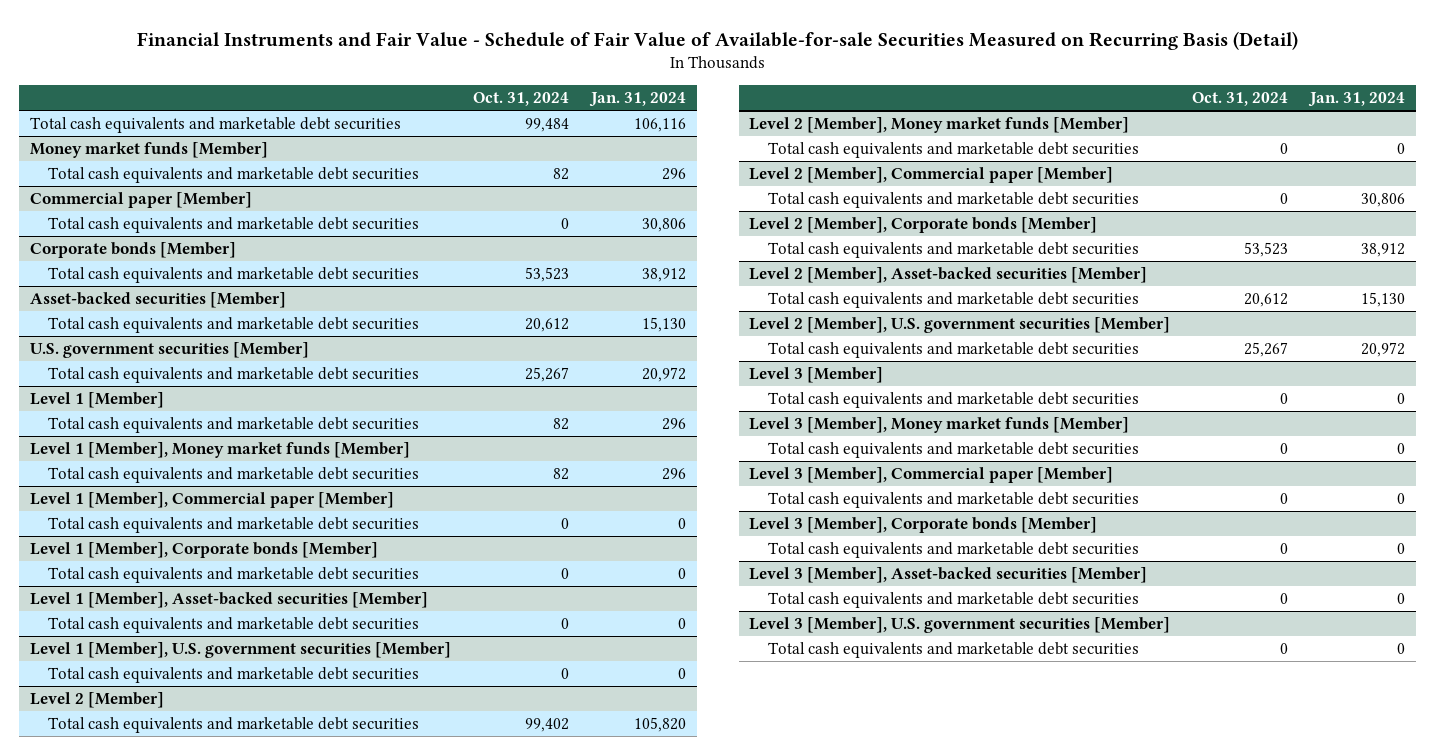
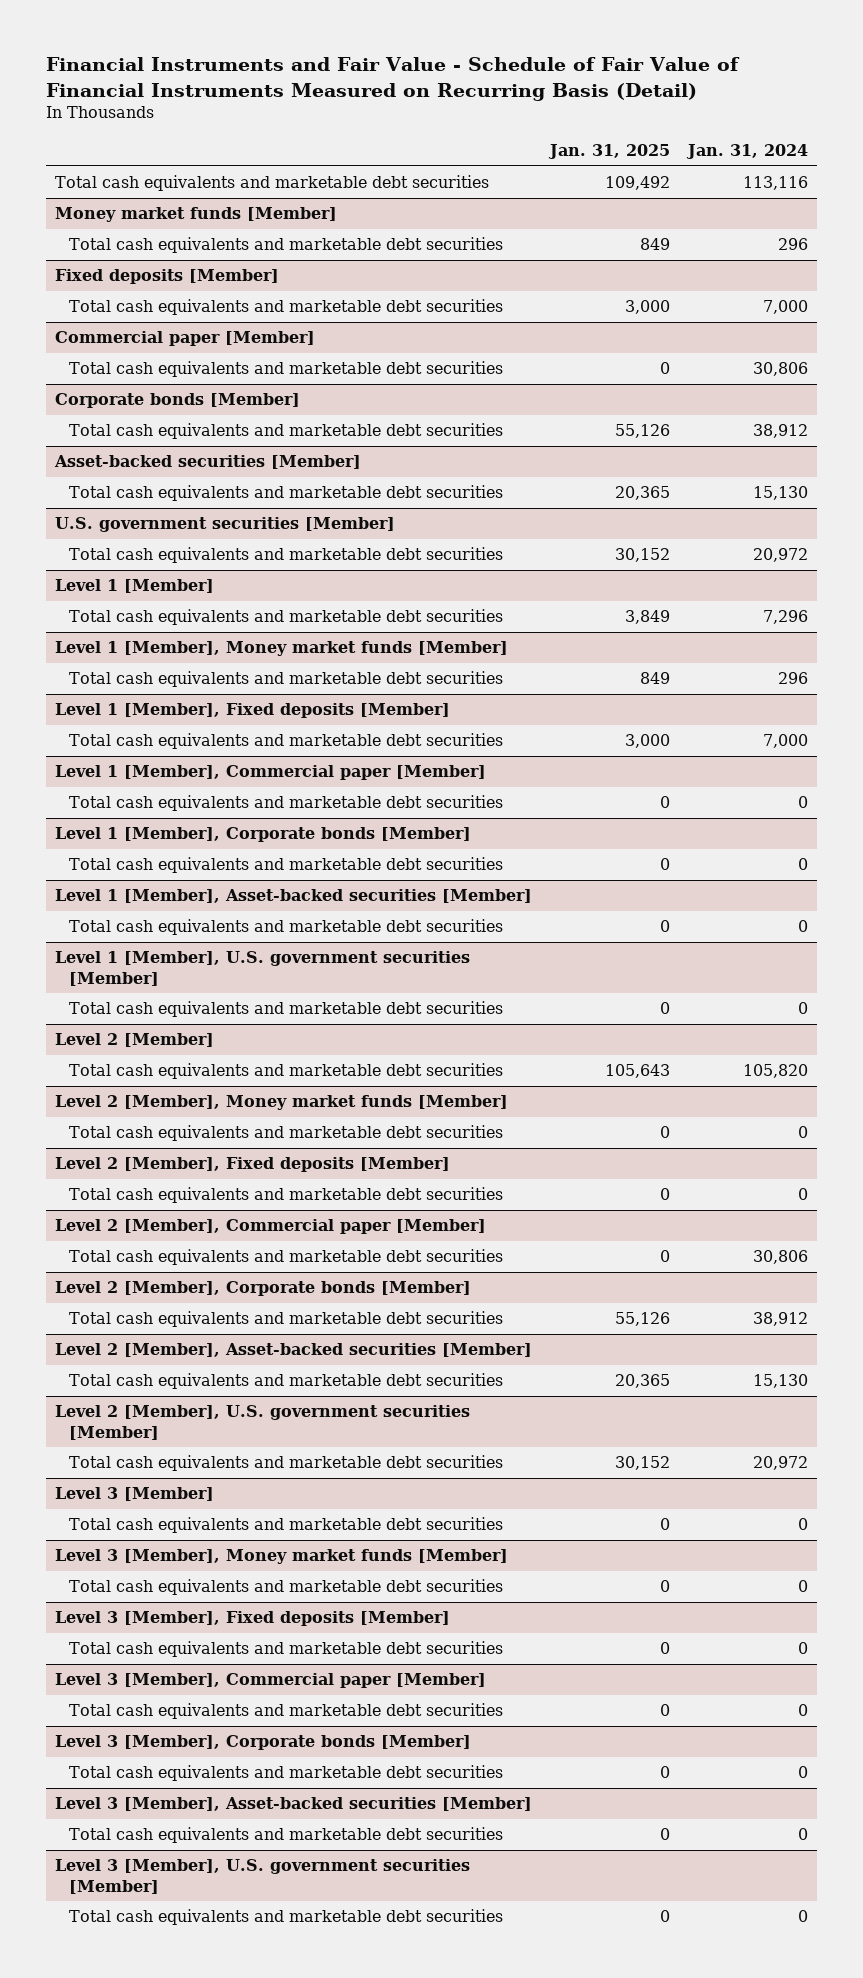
[136,30,1298,50] Financial Instruments and Fair Value - Schedule of Fair Value of Available-for-sale Securities Measured on Recurring Basis (Detail) -> [46,57,741,101] Financial Instruments and Fair Value - Schedule of Fair Value of Financial Instruments Measured on Recurring Basis (Detail)
[473,92,570,107] Oct. 31, 2024 -> none
none -> [547,144,670,160] Jan. 31, 2025
[633,118,686,133] 106,116 -> [742,176,808,191] 113,116
none -> [55,269,280,285] Fixed deposits [Member]
none -> [69,299,504,316] Total cash equivalents and marketable debt securities
[661,418,686,431] 296 -> [762,610,808,625] 7,296
none -> [55,703,451,719] Level 1 [Member], Fixed deposits [Member]
none -> [69,733,504,750] Total cash equivalents and marketable debt securities
none -> [55,1157,451,1173] Level 2 [Member], Fixed deposits [Member]
none -> [69,1187,504,1204] Total cash equivalents and marketable debt securities
none -> [55,1611,451,1627] Level 3 [Member], Fixed deposits [Member]
none -> [69,1641,504,1658] Total cash equivalents and marketable debt securities

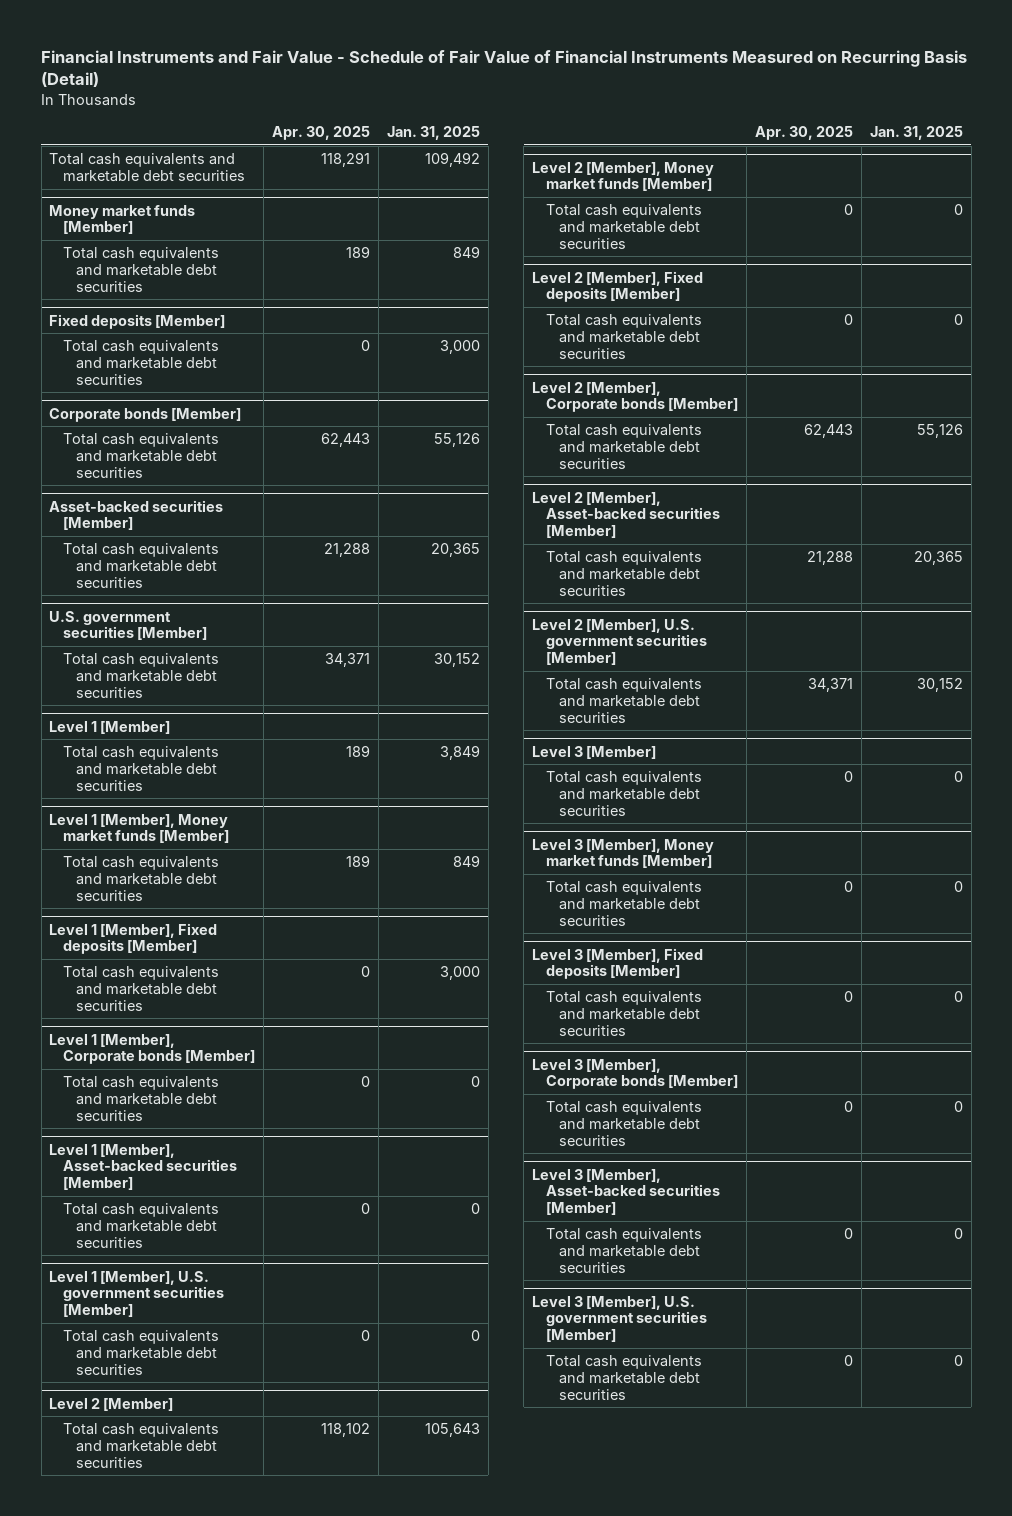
[685,144,808,160] Jan. 31, 2024 -> none
none -> [271,125,370,140] Apr. 30, 2025
[55,331,316,347] Commercial paper [Member] -> none
[69,361,504,378] Total cash equivalents and marketable debt securities -> none
[55,765,487,781] Level 1 [Member], Commercial paper [Member] -> none
[69,795,504,812] Total cash equivalents and marketable debt securities -> none
[55,1219,487,1235] Level 2 [Member], Commercial paper [Member] -> none
[69,1249,504,1266] Total cash equivalents and marketable debt securities -> none
[55,1673,487,1689] Level 3 [Member], Commercial paper [Member] -> none
[69,1703,504,1720] Total cash equivalents and marketable debt securities -> none

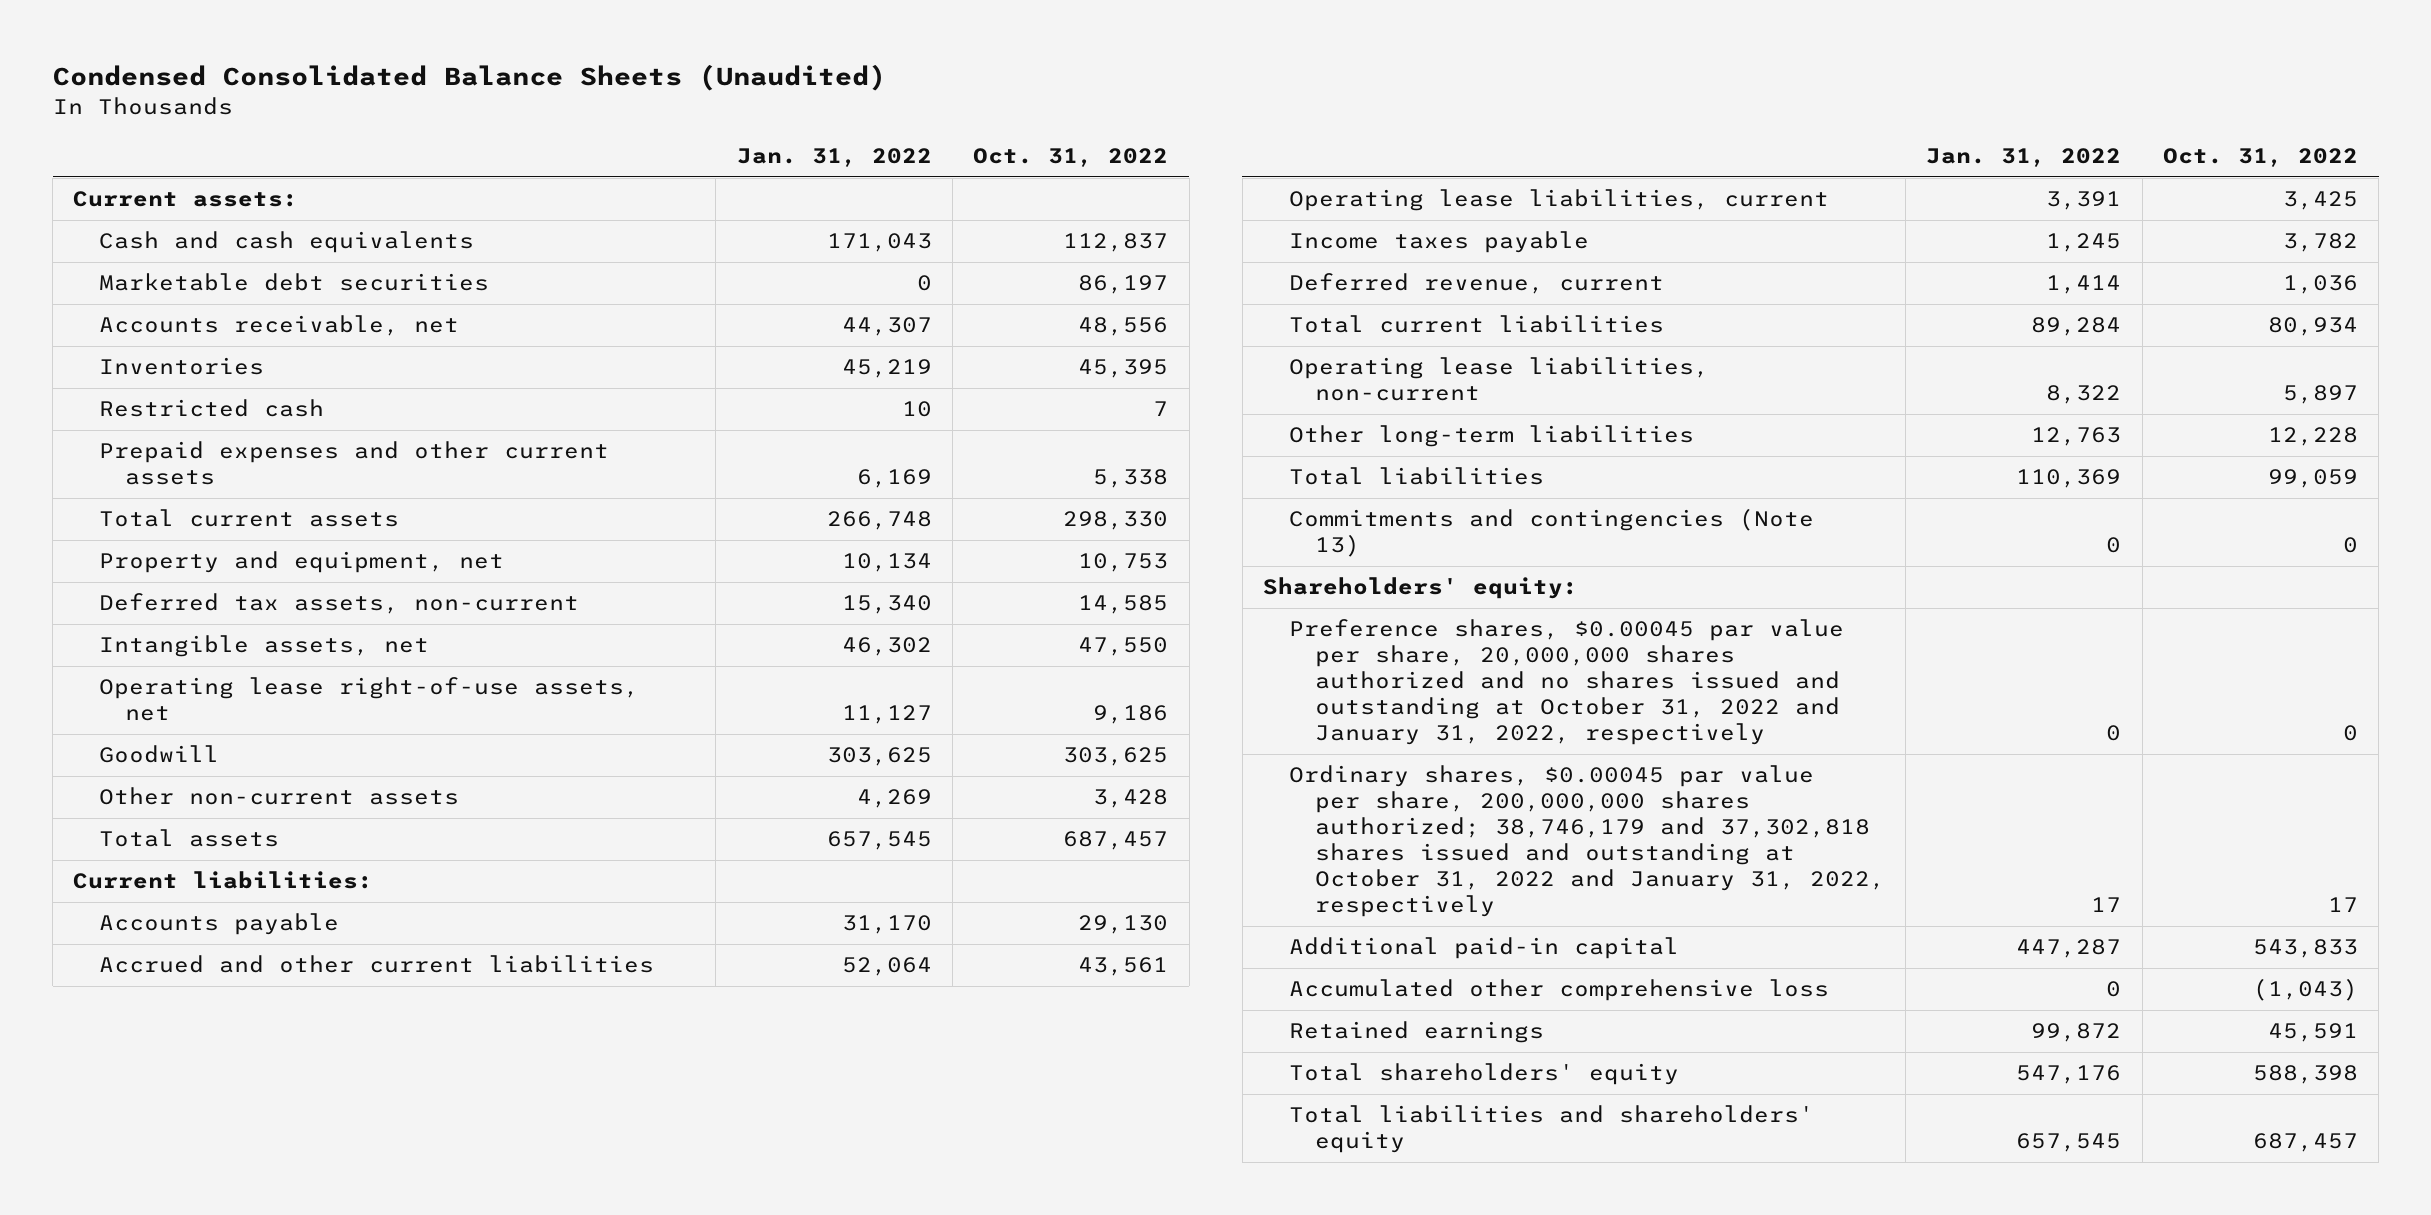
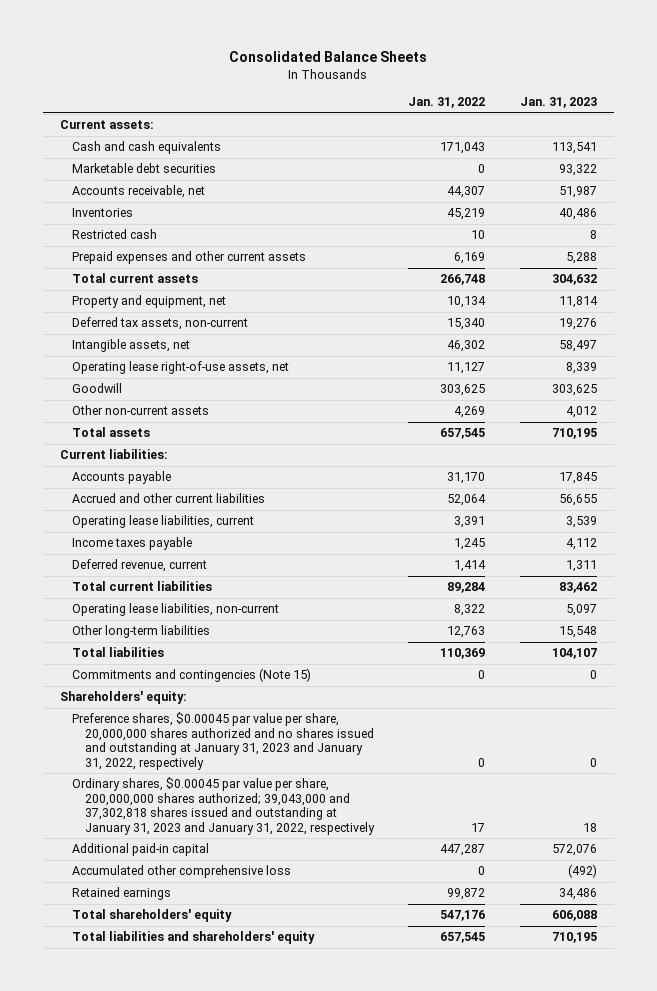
[52,64,886,92] Condensed Consolidated Balance Sheets (Unaudited) -> [229,50,428,62] Consolidated Balance Sheets
[973,148,1169,168] Oct. 31, 2022 -> none
none -> [519,97,597,109] Jan. 31, 2023
[1288,508,1814,558] Commitments and contingencies (Note 13) -> [72,668,312,683] Commitments and contingencies (Note 15)
[1288,619,1844,746] Preference shares, $0.00045 par value per share, 20,000,000 shares authorized and no shares issued and outstanding at October 31, 2022 and January 31, 2022, respectively -> [72,712,374,770] Preference shares, $0.00045 par value per share, 20,000,000 shares authorized and no shares issued and outstanding at January 31, 2023 and January 31, 2022, respectively
[1288,765,1885,918] Ordinary shares, $0.00045 par value per share, 200,000,000 shares authorized; 38,746,179 and 37,302,818 shares issued and outstanding at October 31, 2022 and January 31, 2022, respectively -> [72,777,375,835] Ordinary shares, $0.00045 par value per share, 200,000,000 shares authorized; 39,043,000 and 37,302,818 shares issued and outstanding at January 31, 2023 and January 31, 2022, respectively

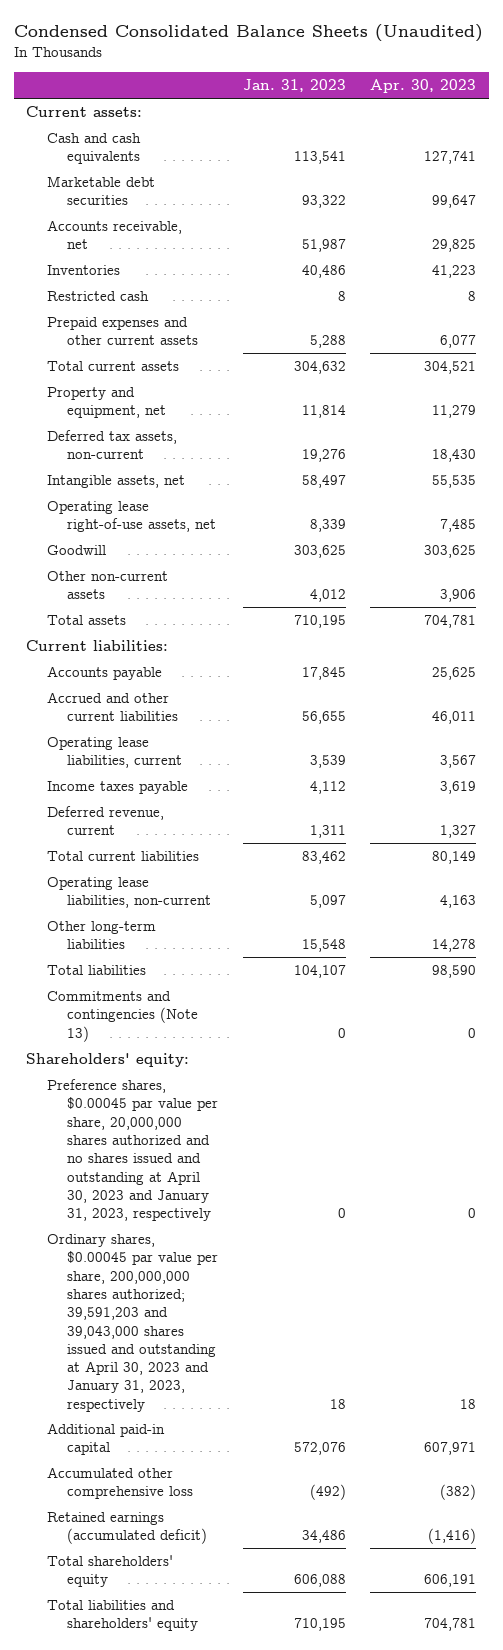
[229,50,428,62] Consolidated Balance Sheets -> [13,24,483,43] Condensed Consolidated Balance Sheets (Unaudited)
[408,97,486,109] Jan. 31, 2022 -> none
none -> [370,79,477,94] Apr. 30, 2023
[72,668,312,683] Commitments and contingencies (Note 15) -> [46,991,198,1042] Commitments and contingencies (Note 13)
[72,712,374,770] Preference shares, $0.00045 par value per share, 20,000,000 shares authorized and no shares issued and outstanding at January 31, 2023 and January 31, 2022, respectively -> [46,1079,218,1222] Preference shares, $0.00045 par value per share, 20,000,000 shares authorized and no shares issued and outstanding at April 30, 2023 and January 31, 2023, respectively
[72,777,375,835] Ordinary shares, $0.00045 par value per share, 200,000,000 shares authorized; 39,043,000 and 37,302,818 shares issued and outstanding at January 31, 2023 and January 31, 2022, respectively -> [46,1234,218,1412] Ordinary shares, $0.00045 par value per share, 200,000,000 shares authorized; 39,591,203 and 39,043,000 shares issued and outstanding at April 30, 2023 and January 31, 2023, respectively
[72,887,172,901] Retained earnings -> [46,1512,207,1545] Retained earnings (accumulated deficit)

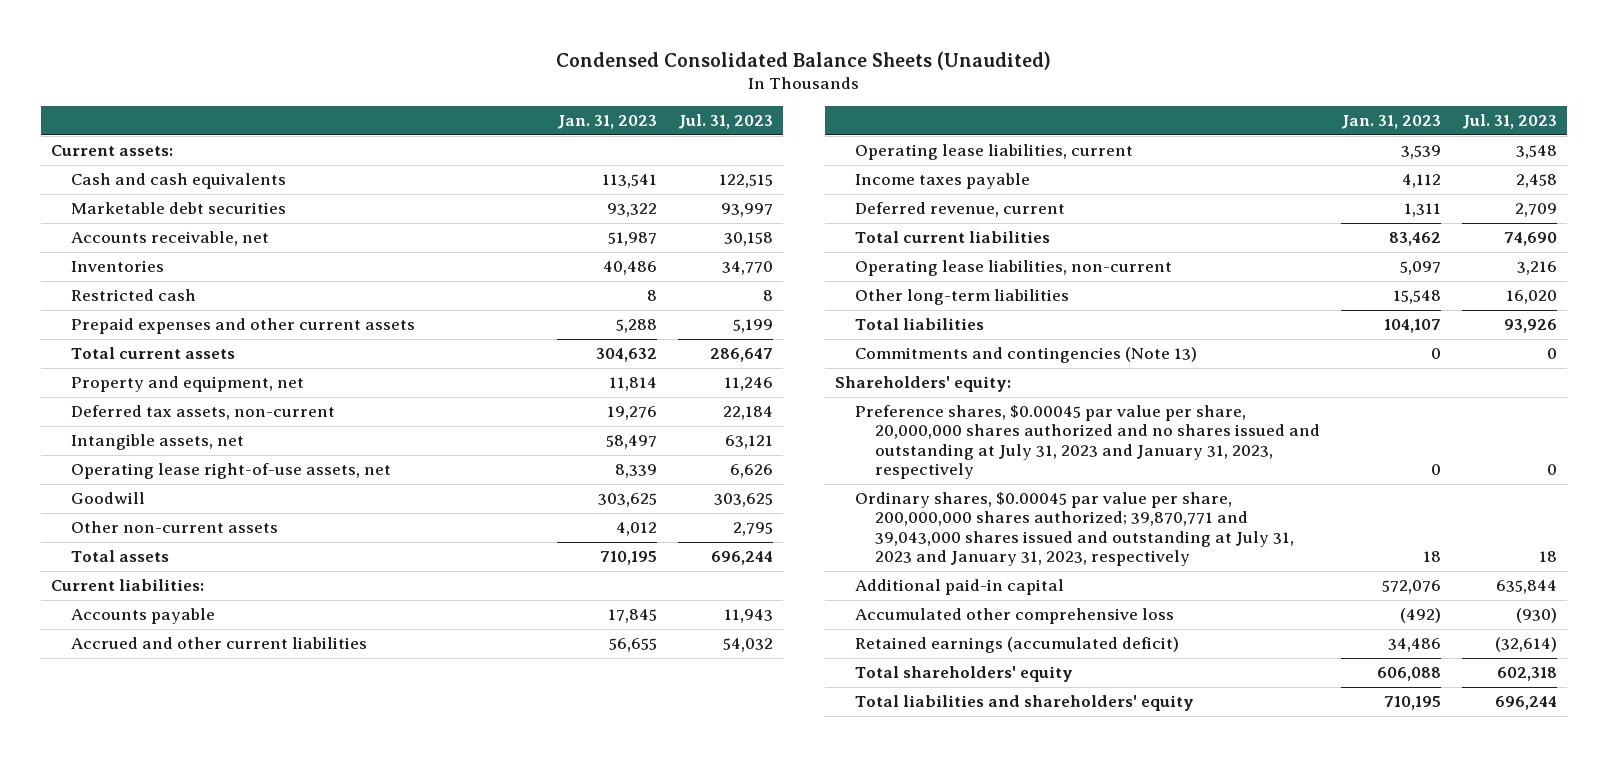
[370,79,477,94] Apr. 30, 2023 -> none
none -> [677,114,773,130] Jul. 31, 2023
[46,1079,218,1222] Preference shares, $0.00045 par value per share, 20,000,000 shares authorized and no shares issued and outstanding at April 30, 2023 and January 31, 2023, respectively -> [855,405,1321,480] Preference shares, $0.00045 par value per share, 20,000,000 shares authorized and no shares issued and outstanding at July 31, 2023 and January 31, 2023, respectively
[46,1234,218,1412] Ordinary shares, $0.00045 par value per share, 200,000,000 shares authorized; 39,591,203 and 39,043,000 shares issued and outstanding at April 30, 2023 and January 31, 2023, respectively -> [855,492,1295,567] Ordinary shares, $0.00045 par value per share, 200,000,000 shares authorized; 39,870,771 and 39,043,000 shares issued and outstanding at July 31, 2023 and January 31, 2023, respectively

